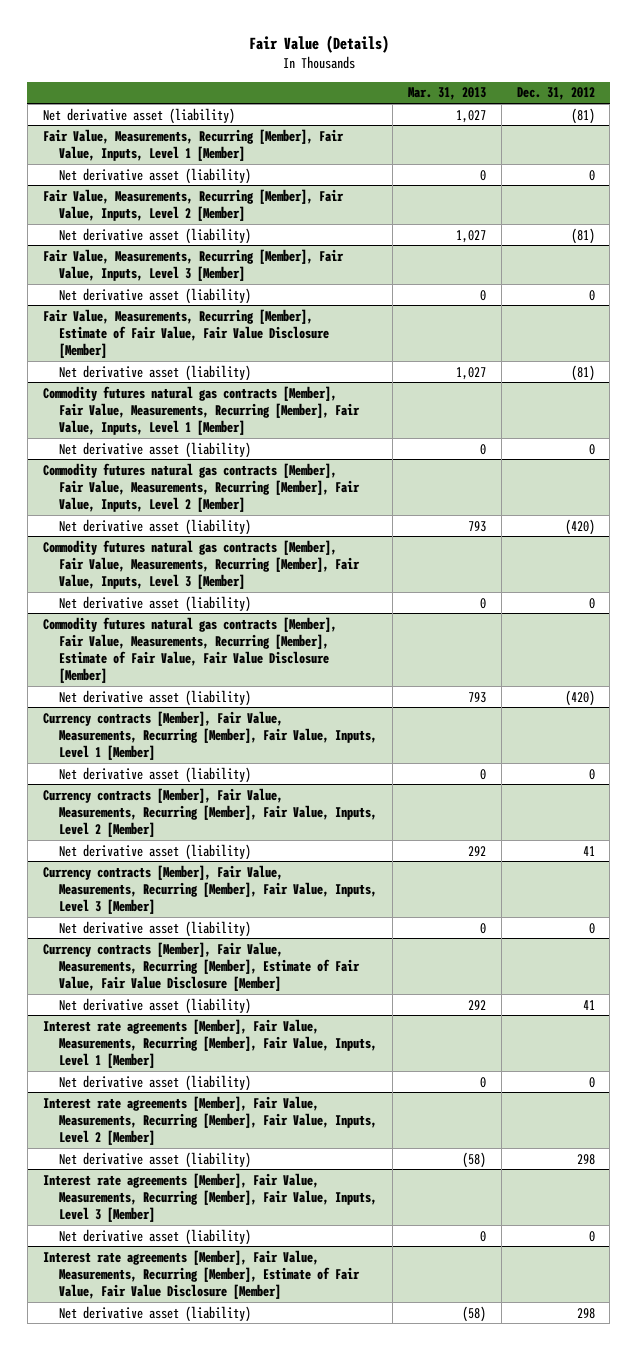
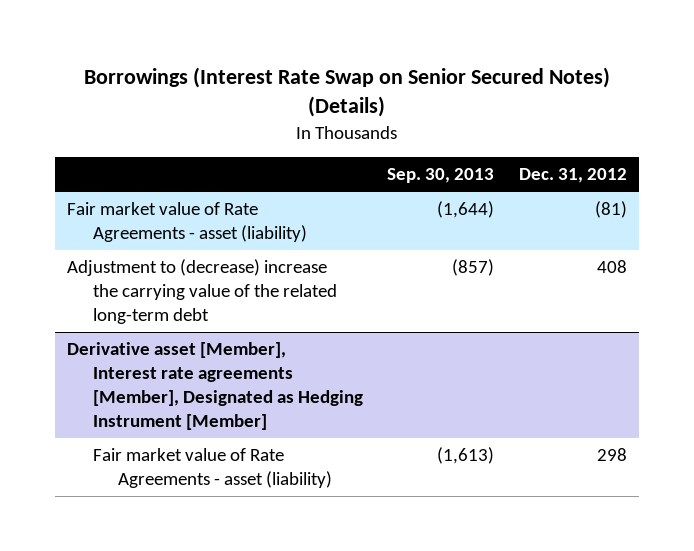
[248,35,389,54] Fair Value (Details) -> [84,67,611,118] Borrowings (Interest Rate Swap on Senior Secured Notes) (Details)
[407,87,486,101] Mar. 31, 2013 -> none
none -> [387,168,495,184] Sep. 30, 2013
[42,128,344,161] Fair Value, Measurements, Recurring [Member], Fair Value, Inputs, Level 1 [Member] -> none
[42,188,344,221] Fair Value, Measurements, Recurring [Member], Fair Value, Inputs, Level 2 [Member] -> none
[59,227,252,244] Net derivative asset (liability) -> none
[42,248,344,281] Fair Value, Measurements, Recurring [Member], Fair Value, Inputs, Level 3 [Member] -> none
[59,287,252,304] Net derivative asset (liability) -> none
[42,308,330,358] Fair Value, Measurements, Recurring [Member], Estimate of Fair Value, Fair Value Disclosure [Member] -> none
[59,364,252,381] Net derivative asset (liability) -> none
[42,385,361,435] Commodity futures natural gas contracts [Member], Fair Value, Measurements, Recurring [Member], Fair Value, Inputs, Level 1 [Member] -> none
[59,441,252,458] Net derivative asset (liability) -> none
[42,462,361,512] Commodity futures natural gas contracts [Member], Fair Value, Measurements, Recurring [Member], Fair Value, Inputs, Level 2 [Member] -> none
[59,518,252,535] Net derivative asset (liability) -> none
[42,539,361,589] Commodity futures natural gas contracts [Member], Fair Value, Measurements, Recurring [Member], Fair Value, Inputs, Level 3 [Member] -> none
[59,595,252,612] Net derivative asset (liability) -> none
[42,616,337,683] Commodity futures natural gas contracts [Member], Fair Value, Measurements, Recurring [Member], Estimate of Fair Value, Fair Value Disclosure [Member] -> none
[59,689,252,706] Net derivative asset (liability) -> none
[42,710,378,760] Currency contracts [Member], Fair Value, Measurements, Recurring [Member], Fair Value, Inputs, Level 1 [Member] -> none
[59,766,252,783] Net derivative asset (liability) -> none
[42,787,378,837] Currency contracts [Member], Fair Value, Measurements, Recurring [Member], Fair Value, Inputs, Level 2 [Member] -> none
[59,843,252,860] Net derivative asset (liability) -> none
[42,864,378,914] Currency contracts [Member], Fair Value, Measurements, Recurring [Member], Fair Value, Inputs, Level 3 [Member] -> none
[59,920,252,937] Net derivative asset (liability) -> none
[42,941,361,991] Currency contracts [Member], Fair Value, Measurements, Recurring [Member], Estimate of Fair Value, Fair Value Disclosure [Member] -> none
[59,997,252,1014] Net derivative asset (liability) -> none
[42,1018,378,1068] Interest rate agreements [Member], Fair Value, Measurements, Recurring [Member], Fair Value, Inputs, Level 1 [Member] -> none
[59,1074,252,1091] Net derivative asset (liability) -> none
[42,1095,378,1145] Interest rate agreements [Member], Fair Value, Measurements, Recurring [Member], Fair Value, Inputs, Level 2 [Member] -> none
[59,1151,252,1168] Net derivative asset (liability) -> none
[42,1172,378,1222] Interest rate agreements [Member], Fair Value, Measurements, Recurring [Member], Fair Value, Inputs, Level 3 [Member] -> none
[59,1228,252,1245] Net derivative asset (liability) -> none
[42,1249,361,1299] Interest rate agreements [Member], Fair Value, Measurements, Recurring [Member], Estimate of Fair Value, Fair Value Disclosure [Member] -> none
[59,1305,252,1322] Net derivative asset (liability) -> none
[42,107,235,124] Net derivative asset (liability) -> [67,201,307,243] Fair market value of Rate Agreements - asset (liability)
none -> [67,258,337,325] Adjustment to (decrease) increase the carrying value of the related long-term debt
none -> [67,341,363,431] Derivative asset [Member], Interest rate agreements [Member], Designated as Hedging Instrument [Member]
[59,167,252,184] Net derivative asset (liability) -> [92,447,333,489] Fair market value of Rate Agreements - asset (liability)
[588,169,595,181] 0 -> [597,447,628,461] 298

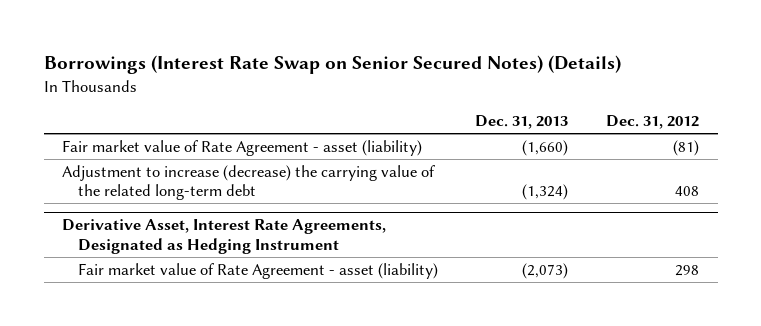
[387,168,495,184] Sep. 30, 2013 -> none
none -> [475,114,569,129] Dec. 31, 2013
[67,201,307,243] Fair market value of Rate Agreements - asset (liability) -> [62,139,423,156] Fair market value of Rate Agreement - asset (liability)
[67,258,337,325] Adjustment to (decrease) increase the carrying value of the related long-term debt -> [62,164,436,201] Adjustment to increase (decrease) the carrying value of the related long-term debt
[67,341,363,431] Derivative asset [Member], Interest rate agreements [Member], Designated as Hedging Instrument [Member] -> [62,219,387,254] Derivative Asset, Interest Rate Agreements, Designated as Hedging Instrument
[92,447,333,489] Fair market value of Rate Agreements - asset (liability) -> [77,262,438,279] Fair market value of Rate Agreement - asset (liability)

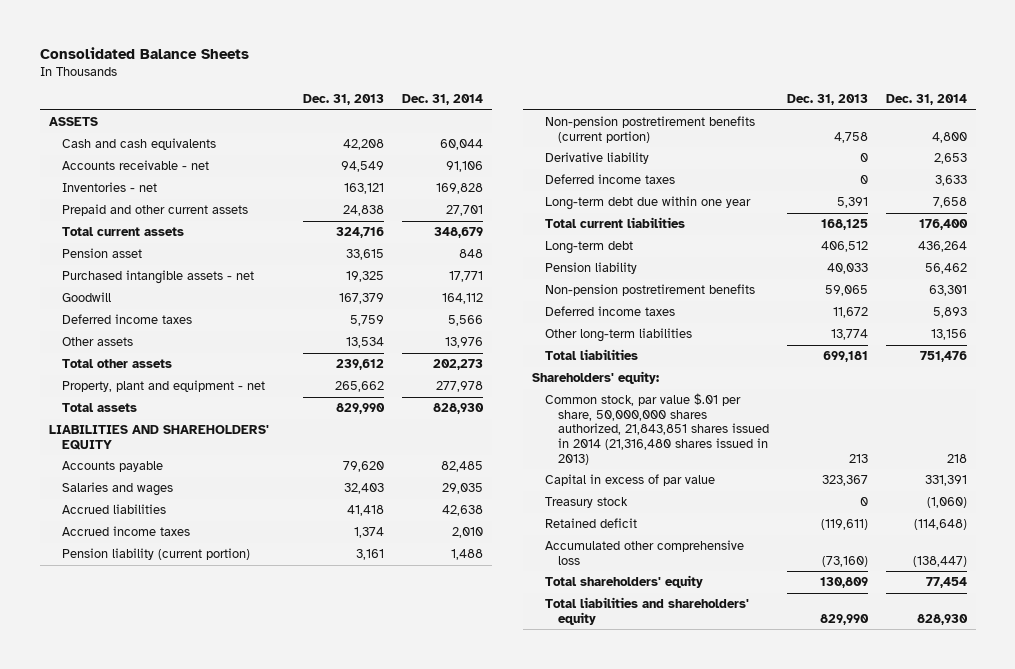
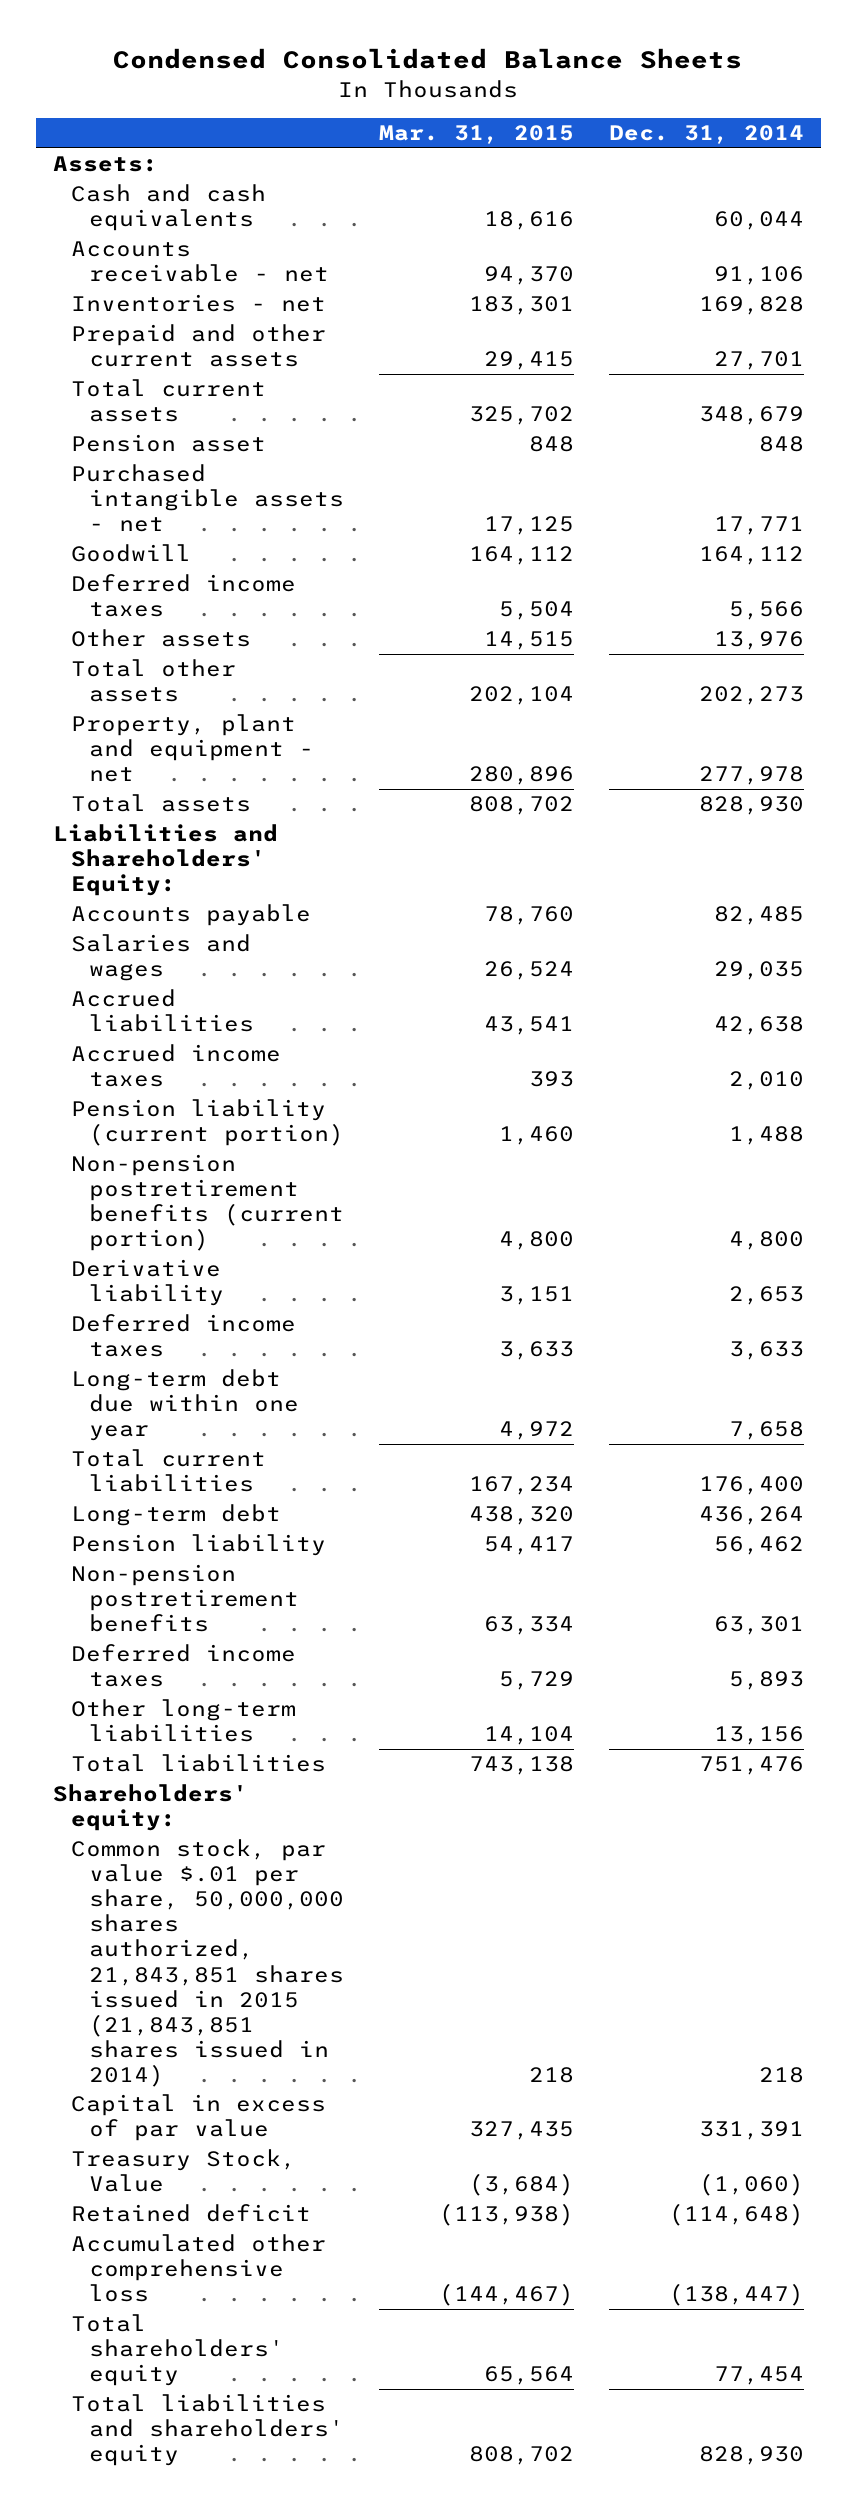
[39,46,249,59] Consolidated Balance Sheets -> [113,48,743,70] Condensed Consolidated Balance Sheets
[303,94,385,106] Dec. 31, 2013 -> none
none -> [378,125,574,145] Mar. 31, 2015
[48,116,98,126] ASSETS -> [53,156,159,173] Assets:
[48,424,269,450] LIABILITIES AND SHAREHOLDERS' EQUITY -> [53,824,279,897] Liabilities and Shareholders' Equity:
[545,392,770,465] Common stock, par value $.01 per share, 50,000,000 shares authorized, 21,843,851 shares issued in 2014 (21,316,480 shares issued in 2013) -> [71,1839,345,2087] Common stock, par value $.01 per share, 50,000,000 shares authorized, 21,843,851 shares issued in 2015 (21,843,851 shares issued in 2014)
[545,496,629,508] Treasury stock -> [71,2149,297,2193] Treasury Stock, Value

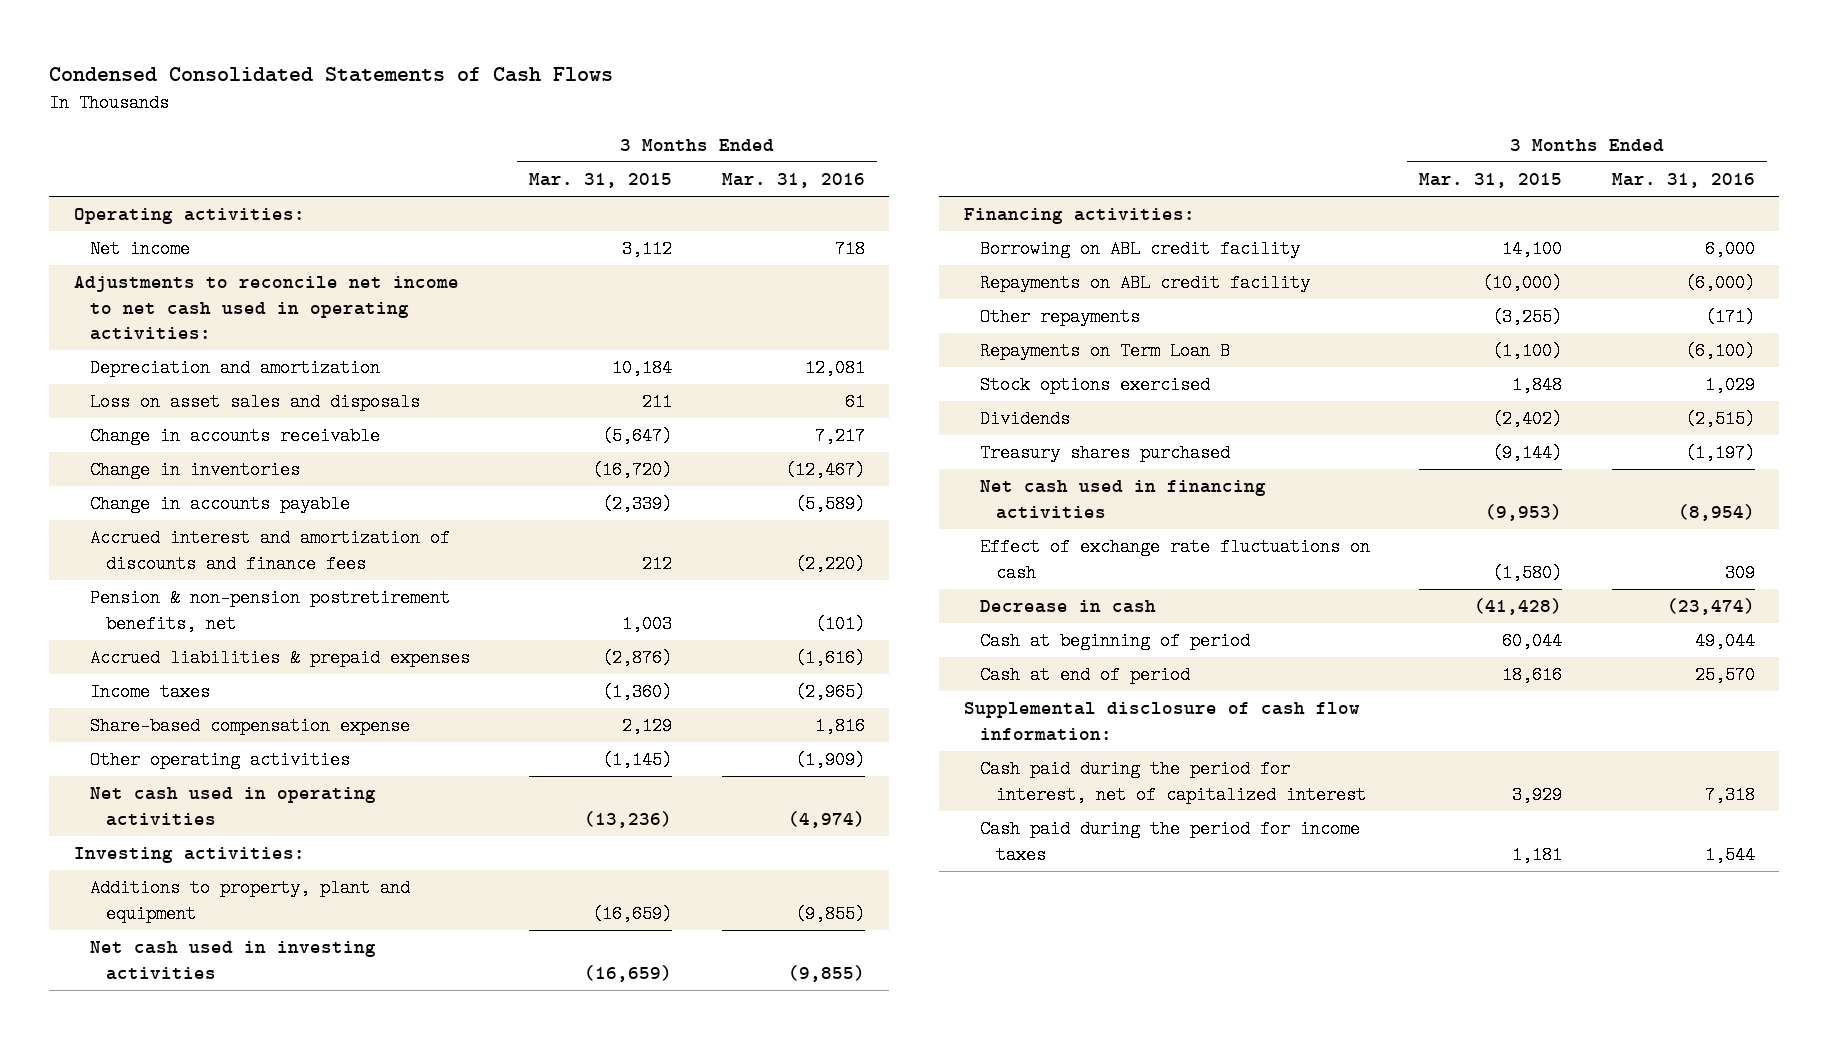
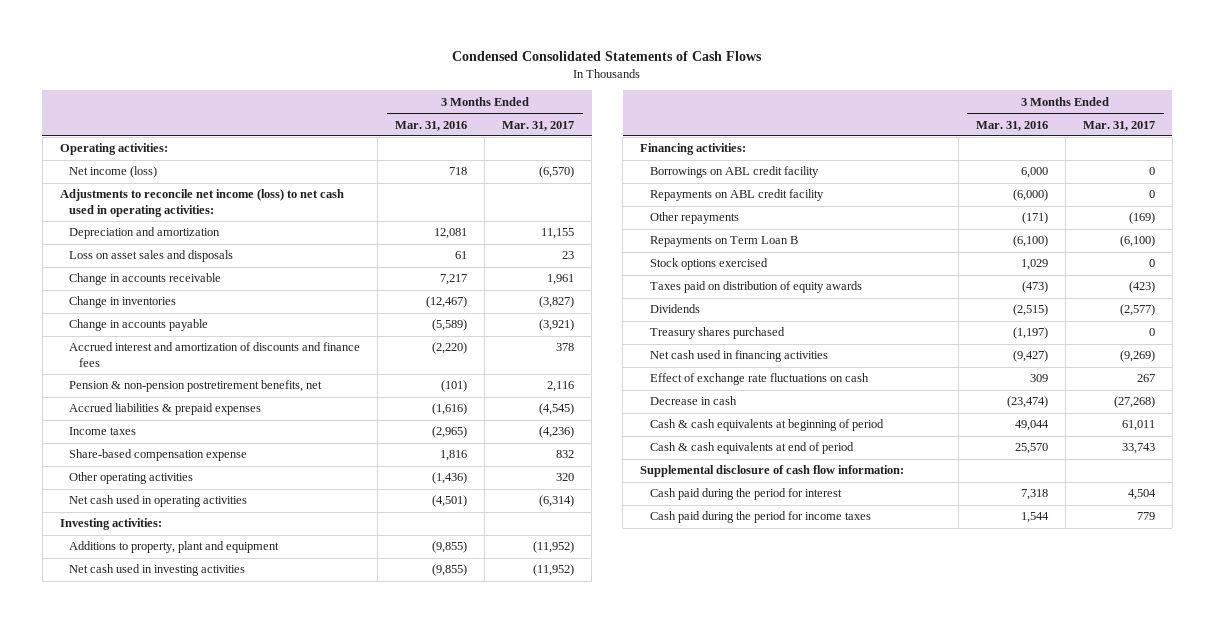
[529,173,673,189] Mar. 31, 2015 -> none
none -> [502,120,575,131] Mar. 31, 2017
[89,240,190,259] Net income -> [69,166,158,179] Net income (loss)
[74,276,460,341] Adjustments to reconcile net income to net cash used in operating activities: -> [59,189,344,217] Adjustments to reconcile net income (loss) to net cash used in operating activities:
[794,751,865,770] (1,909) -> [432,472,468,485] (1,436)
[787,810,865,828] (4,974) -> [432,495,468,508] (4,501)
[979,240,1300,259] Borrowing on ABL credit facility -> [649,166,819,179] Borrowings on ABL credit facility
none -> [649,281,862,294] Taxes paid on distribution of equity awards
[1677,503,1755,521] (8,954) -> [1012,350,1048,363] (9,427)
[979,632,1250,651] Cash at beginning of period -> [649,419,884,432] Cash & cash equivalents at beginning of period
[979,666,1190,685] Cash at end of period -> [649,442,854,455] Cash & cash equivalents at end of period
[979,760,1366,804] Cash paid during the period for interest, net of capitalized interest -> [649,488,842,501] Cash paid during the period for interest

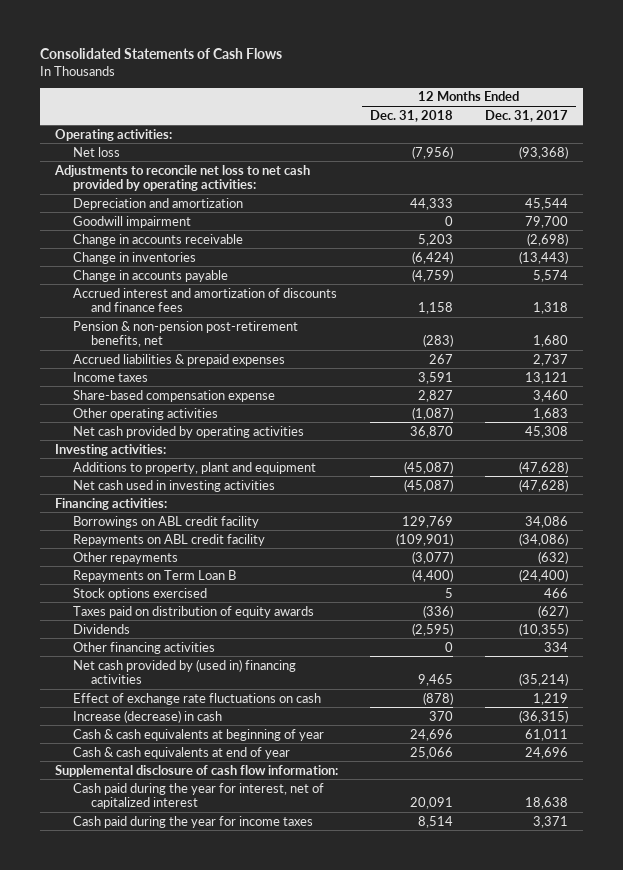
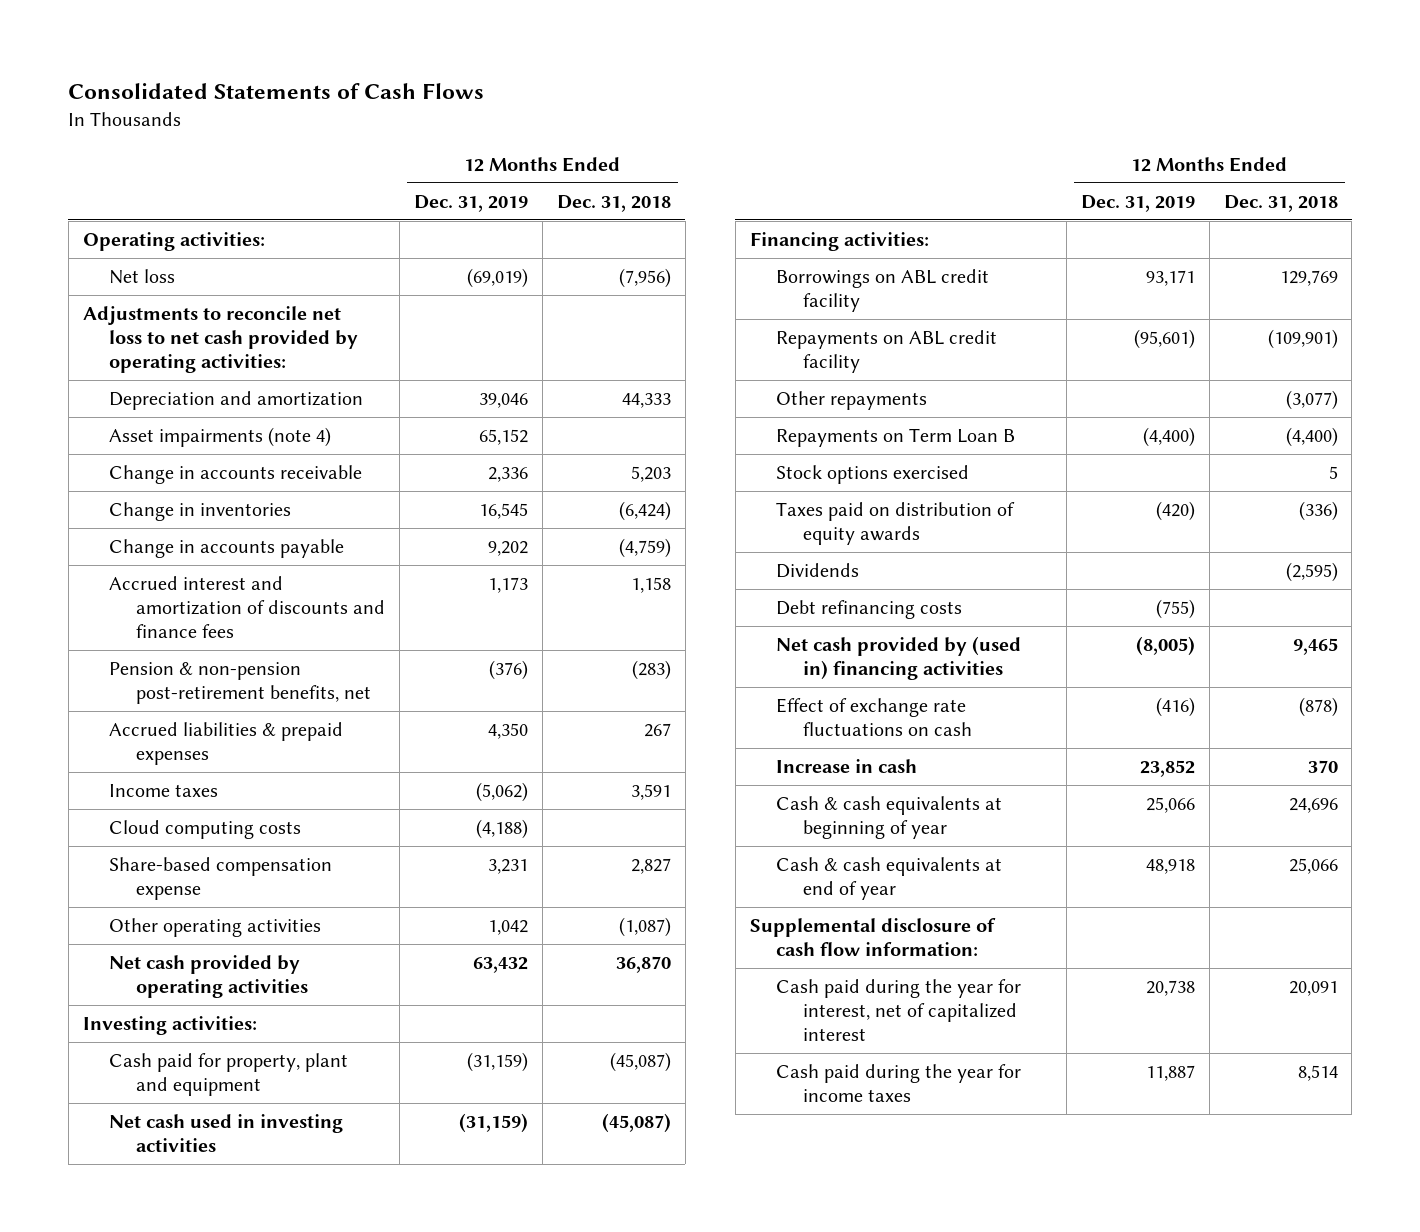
[484,109,568,122] Dec. 31, 2017 -> none
none -> [413,194,528,212] Dec. 31, 2019
[73,215,192,228] Goodwill impairment -> none
none -> [109,426,332,447] Asset impairments (note 4)
none -> [109,819,302,839] Cloud computing costs
[73,461,317,474] Additions to property, plant and equipment -> [109,1052,349,1096] Cash paid for property, plant and equipment
[73,641,216,654] Other financing activities -> none
none -> [776,599,963,619] Debt refinancing costs
[73,709,223,723] Increase (decrease) in cash -> [776,758,918,773] Increase in cash

